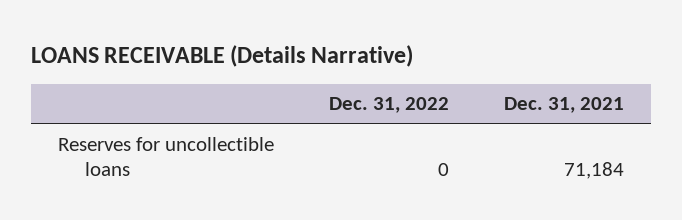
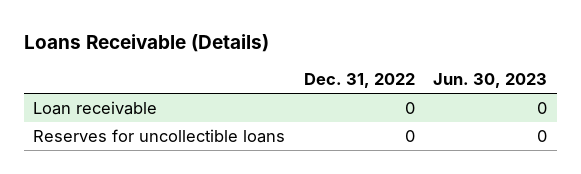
[31,45,414,68] LOANS RECEIVABLE (Details Narrative) -> [23,34,269,53] Loans Receivable (Details)
[503,97,624,114] Dec. 31, 2021 -> none
none -> [433,73,548,89] Jun. 30, 2023
none -> [33,100,158,115] Loan receivable

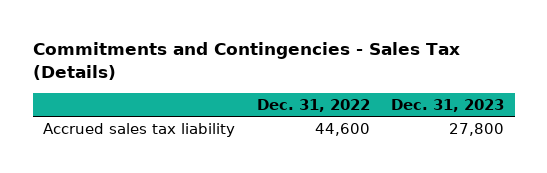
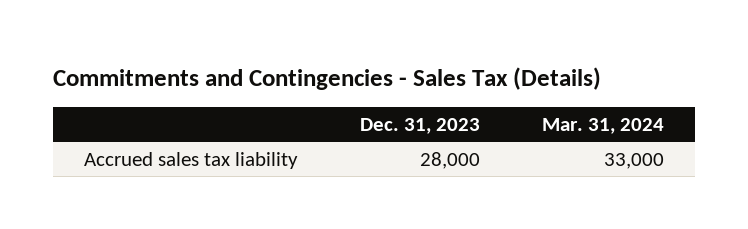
[256,99,370,113] Dec. 31, 2022 -> none
none -> [542,117,665,134] Mar. 31, 2024
[449,122,505,136] 27,800 -> [420,151,481,169] 28,000

